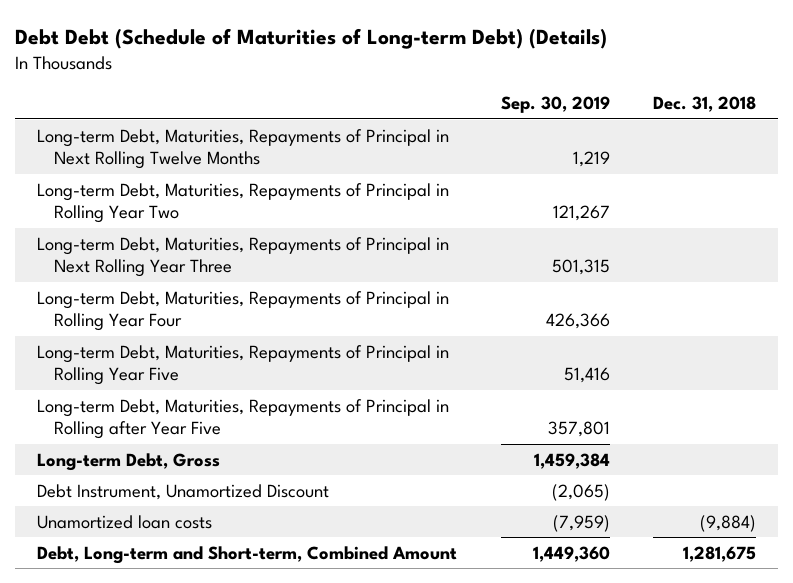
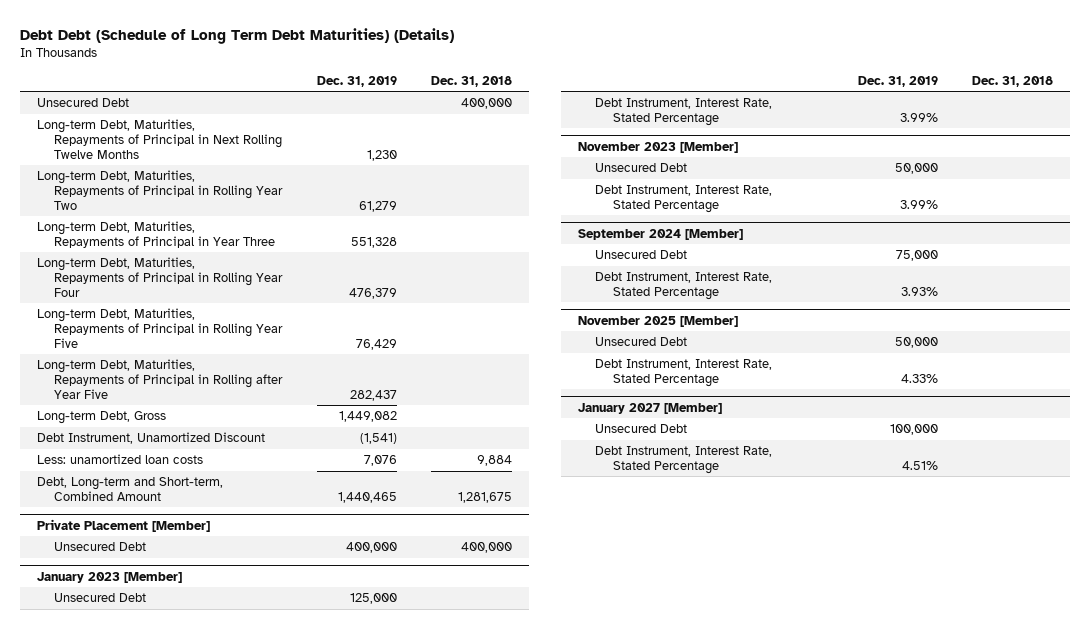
[15,28,608,50] Debt Debt (Schedule of Maturities of Long-term Debt) (Details) -> [19,27,454,44] Debt Debt (Schedule of Long Term Debt Maturities) (Details)
[500,96,610,114] Sep. 30, 2019 -> none
none -> [316,75,397,87] Dec. 31, 2019
none -> [37,98,130,108] Unsecured Debt
[36,236,449,278] Long-term Debt, Maturities, Repayments of Principal in Next Rolling Year Three -> [37,221,276,248] Long-term Debt, Maturities, Repayments of Principal in Year Three
[36,514,212,529] Unamortized loan costs -> [37,454,204,465] Less: unamortized loan costs
[700,514,757,532] (9,884) -> [476,455,512,467] 9,884
none -> [37,518,211,532] Private Placement [Member]
none -> [54,542,147,552] Unsecured Debt
none -> [37,571,183,583] January 2023 [Member]
none -> [54,593,147,603] Unsecured Debt
none -> [595,98,773,126] Debt Instrument, Interest Rate, Stated Percentage
none -> [578,141,739,153] November 2023 [Member]
none -> [595,163,688,173] Unsecured Debt
none -> [595,185,773,213] Debt Instrument, Interest Rate, Stated Percentage
none -> [578,228,744,240] September 2024 [Member]
none -> [595,250,688,260] Unsecured Debt
none -> [595,272,773,300] Debt Instrument, Interest Rate, Stated Percentage
none -> [578,315,739,327] November 2025 [Member]
none -> [595,337,688,347] Unsecured Debt
none -> [595,359,773,387] Debt Instrument, Interest Rate, Stated Percentage
none -> [578,402,723,414] January 2027 [Member]
none -> [595,424,688,434] Unsecured Debt
none -> [595,446,773,474] Debt Instrument, Interest Rate, Stated Percentage

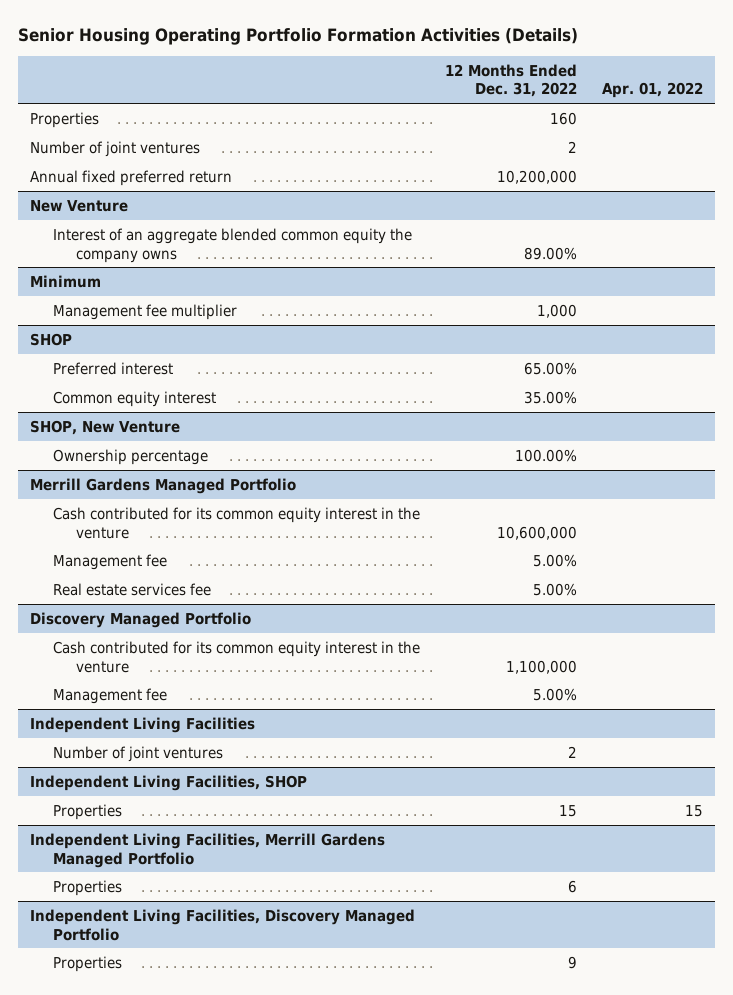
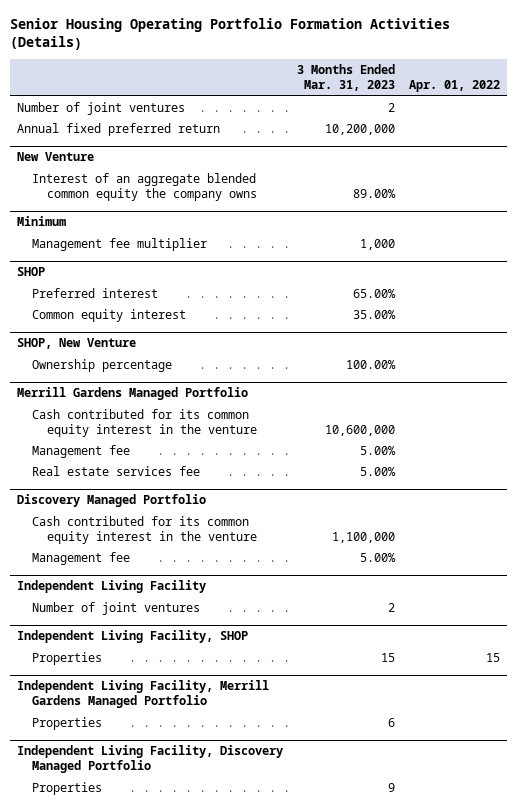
[445,63,578,98] 12 Months Ended Dec. 31, 2022 -> none
none -> [296,64,395,92] 3 Months Ended Mar. 31, 2023
[30,111,100,128] Properties -> none
[30,716,256,733] Independent Living Facilities -> [17,580,207,594] Independent Living Facility
[30,774,308,791] Independent Living Facilities, SHOP -> [17,630,249,644] Independent Living Facility, SHOP
[30,832,386,868] Independent Living Facilities, Merrill Gardens Managed Portfolio -> [17,680,270,709] Independent Living Facility, Merrill Gardens Managed Portfolio
[30,908,416,941] Independent Living Facilities, Discovery Managed Portfolio -> [17,745,284,774] Independent Living Facility, Discovery Managed Portfolio

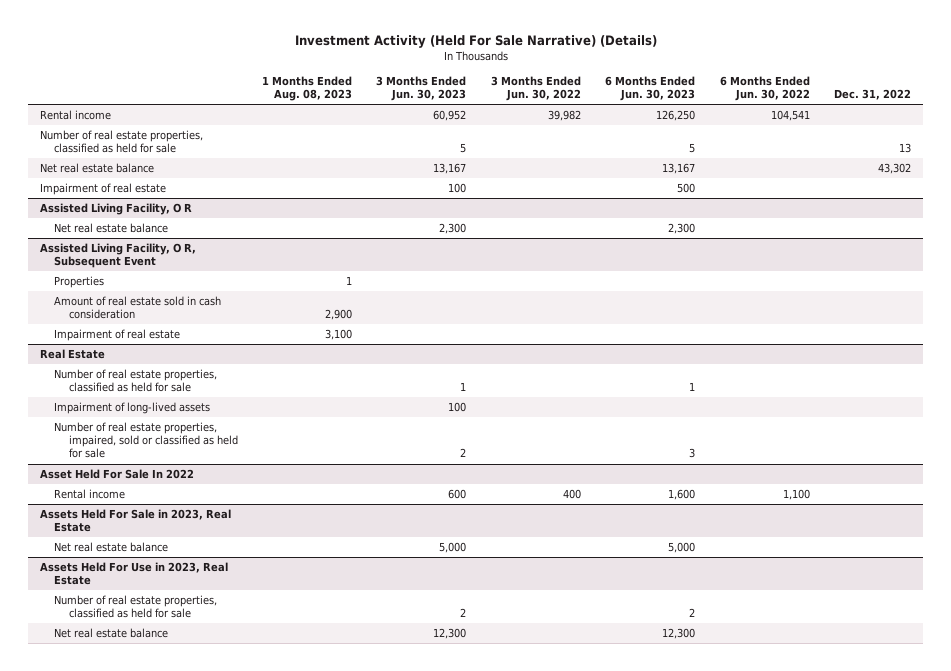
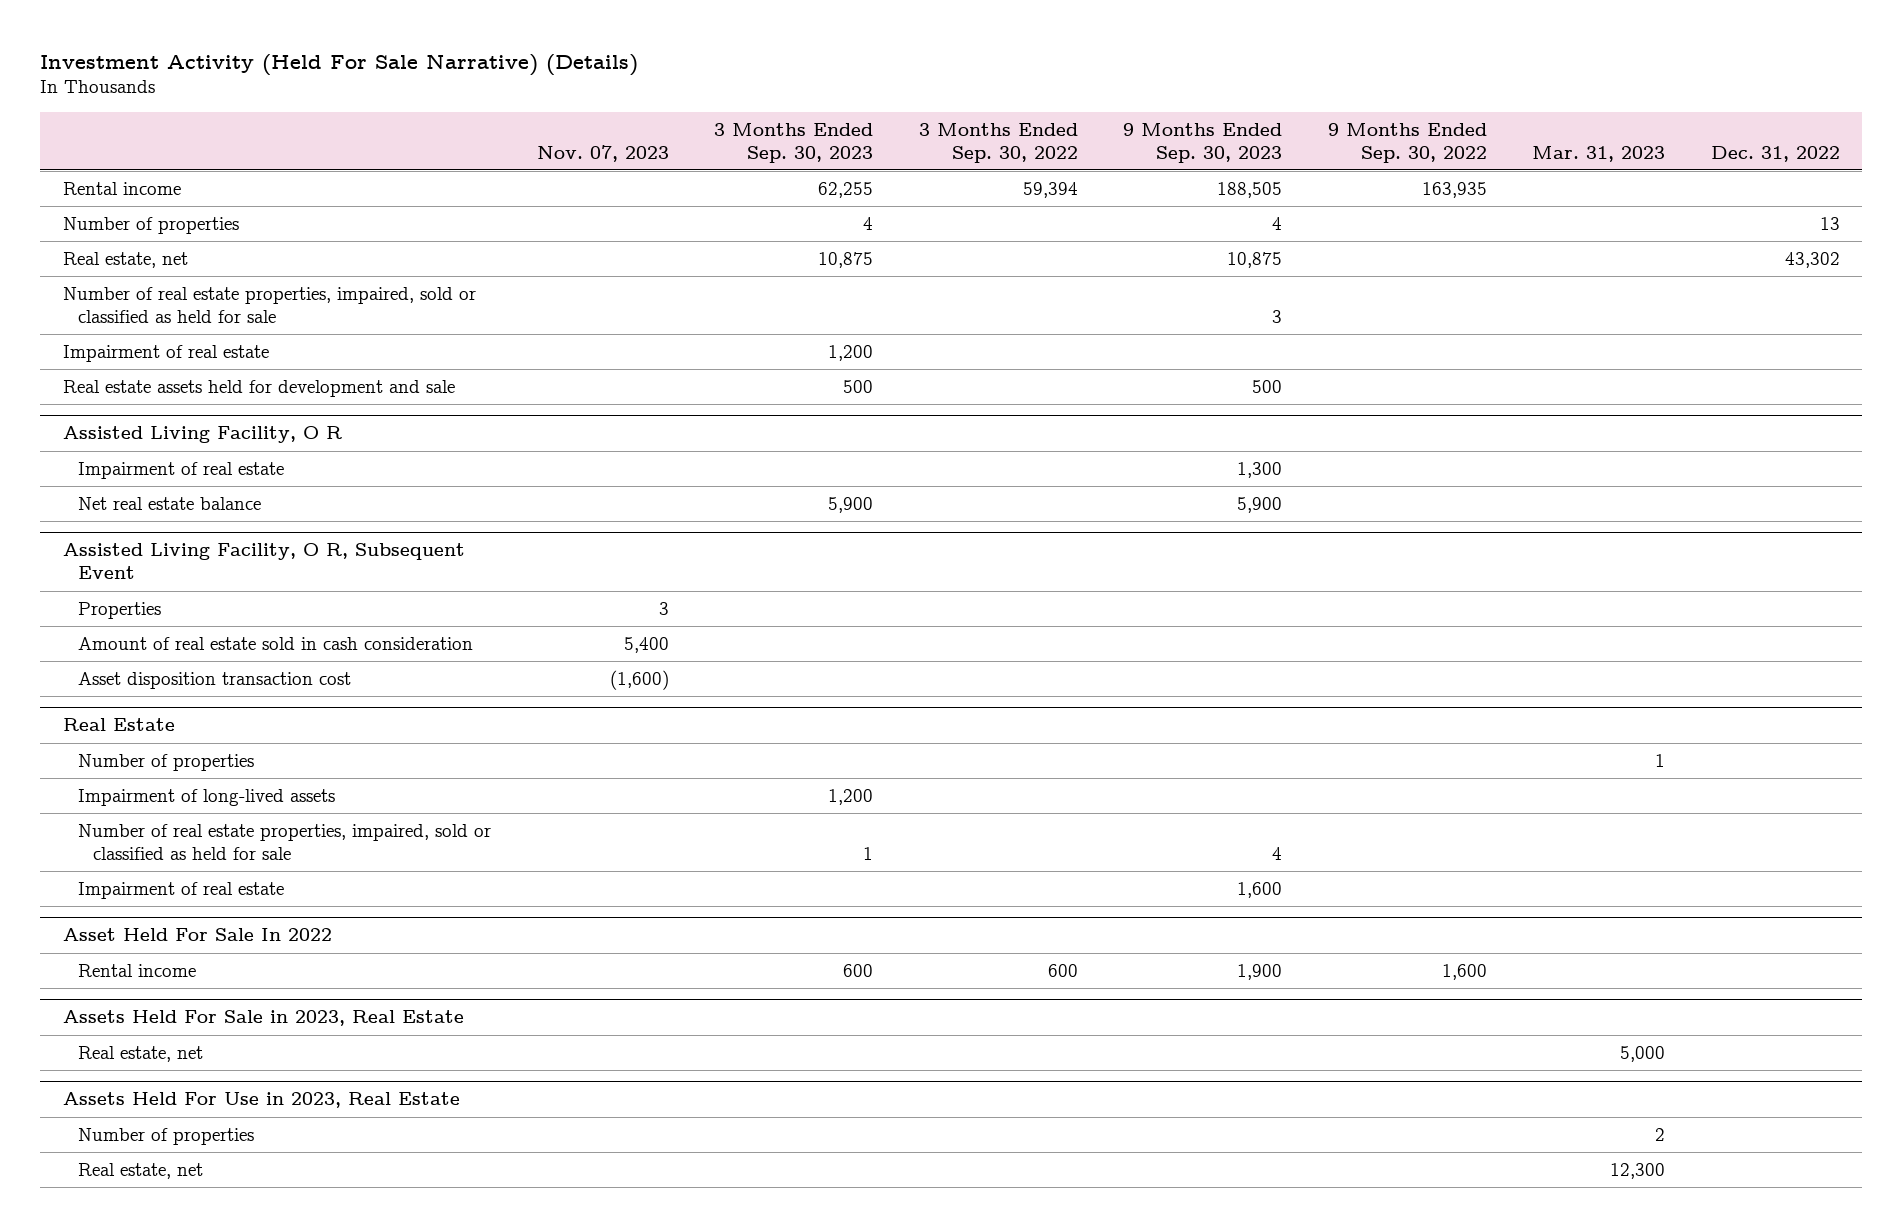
[262,76,353,102] 1 Months Ended Aug. 08, 2023 -> none
[376,76,467,102] 3 Months Ended Jun. 30, 2023 -> none
[490,76,581,102] 3 Months Ended Jun. 30, 2022 -> none
[605,76,696,102] 6 Months Ended Jun. 30, 2023 -> none
[719,76,810,102] 6 Months Ended Jun. 30, 2022 -> none
none -> [536,144,669,162] Nov. 07, 2023
none -> [714,122,874,163] 3 Months Ended Sep. 30, 2023
none -> [918,122,1078,163] 3 Months Ended Sep. 30, 2022
none -> [1123,122,1283,163] 9 Months Ended Sep. 30, 2023
none -> [1327,122,1487,163] 9 Months Ended Sep. 30, 2022
none -> [1532,145,1666,162] Mar. 31, 2023
[40,130,204,154] Number of real estate properties, classified as held for sale -> [62,217,239,235] Number of properties
[40,163,155,174] Net real estate balance -> [62,252,188,269] Real estate, net
none -> [62,287,476,323] Number of real estate properties, impaired, sold or classified as held for sale
none -> [62,380,455,398] Real estate assets held for development and sale
none -> [78,462,285,480] Impairment of real estate
[54,329,181,342] Impairment of real estate -> none
none -> [78,672,352,690] Asset disposition transaction cost
[54,369,218,393] Number of real estate properties, classified as held for sale -> [78,754,255,772] Number of properties
none -> [78,882,285,900] Impairment of real estate
[54,542,169,553] Net real estate balance -> [78,1046,204,1063] Real estate, net
[54,595,218,619] Number of real estate properties, classified as held for sale -> [78,1128,255,1146] Number of properties
[54,628,169,639] Net real estate balance -> [78,1163,204,1180] Real estate, net

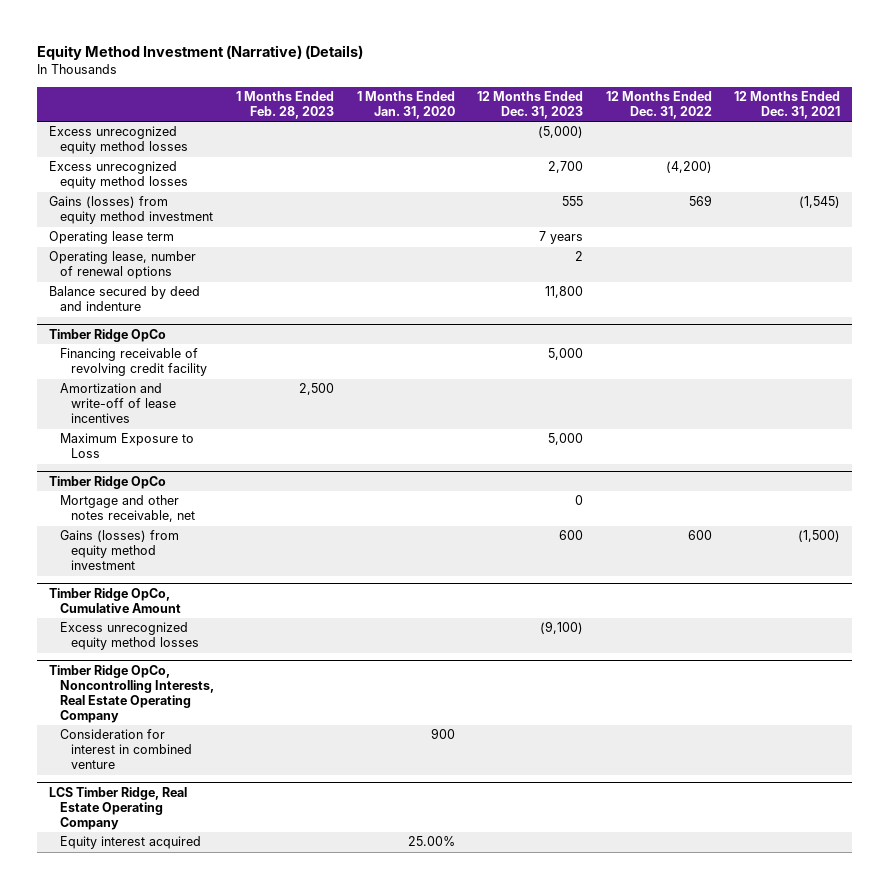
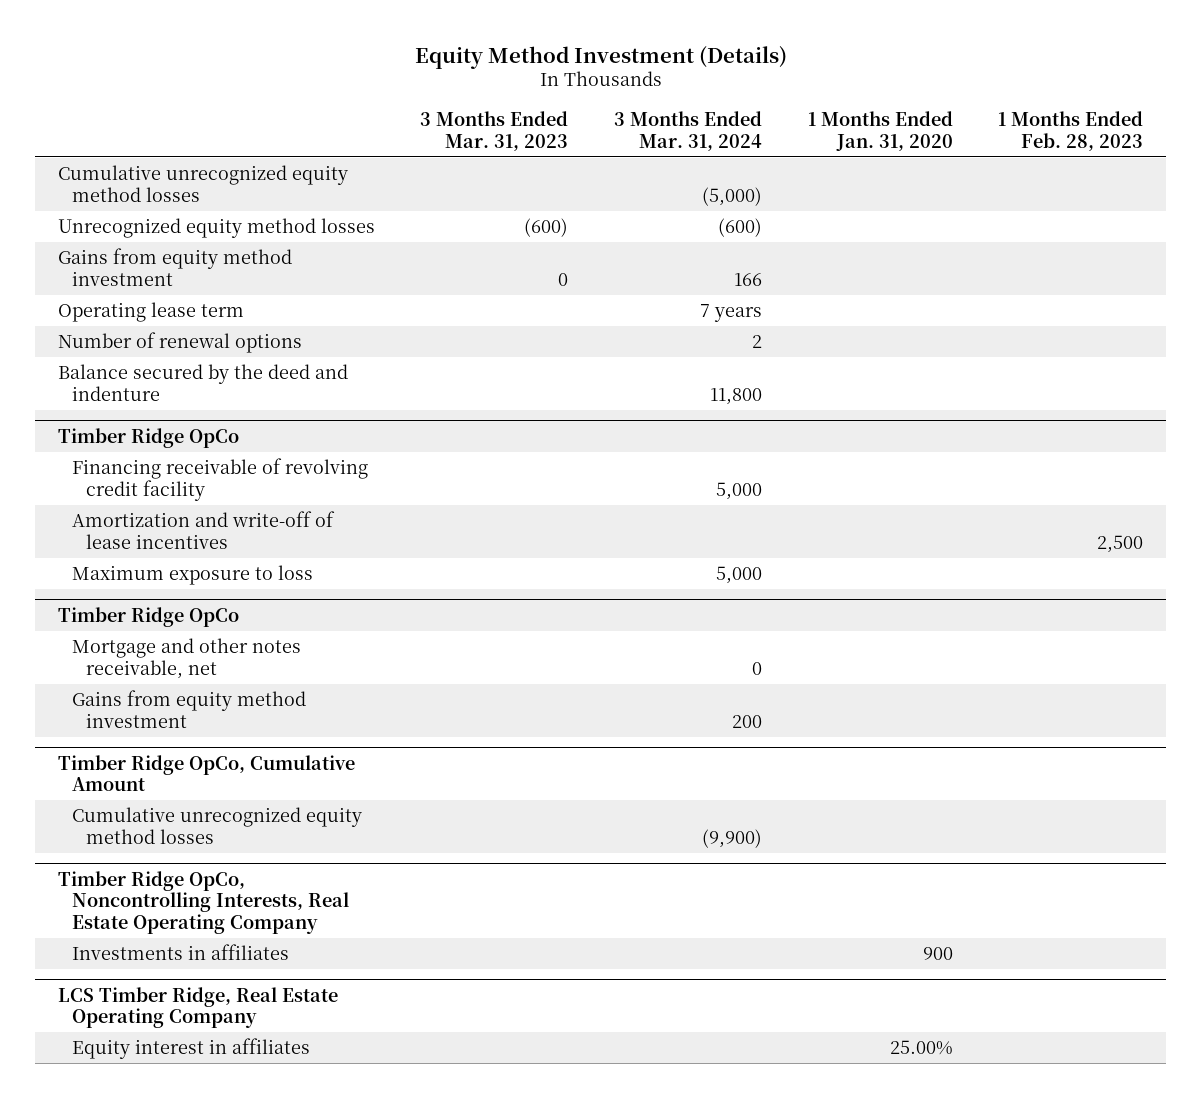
[37,45,364,61] Equity Method Investment (Narrative) (Details) -> [414,45,787,69] Equity Method Investment (Details)
[477,91,584,120] 12 Months Ended Dec. 31, 2023 -> none
[605,91,712,120] 12 Months Ended Dec. 31, 2022 -> none
[734,91,841,120] 12 Months Ended Dec. 31, 2021 -> none
none -> [420,111,569,151] 3 Months Ended Mar. 31, 2023
none -> [614,111,763,151] 3 Months Ended Mar. 31, 2024
[48,126,188,155] Excess unrecognized equity method losses -> [57,165,348,202] Cumulative unrecognized equity method losses
[48,161,188,190] Excess unrecognized equity method losses -> [57,218,375,239] Unrecognized equity method losses
[48,196,213,225] Gains (losses) from equity method investment -> [57,248,292,286] Gains from equity method investment
[48,251,196,280] Operating lease, number of renewal options -> [57,332,302,354] Number of renewal options
[48,286,200,312] Balance secured by deed and indenture -> [57,364,348,401] Balance secured by the deed and indenture
[59,433,194,459] Maximum Exposure to Loss -> [72,565,314,586] Maximum exposure to loss
[59,530,179,571] Gains (losses) from equity method investment -> [72,690,307,728] Gains from equity method investment
[59,622,199,651] Excess unrecognized equity method losses -> [72,807,363,844] Cumulative unrecognized equity method losses
[59,729,192,770] Consideration for interest in combined venture -> [72,944,290,961] Investments in affiliates
[59,836,201,850] Equity interest acquired -> [72,1038,311,1060] Equity interest in affiliates

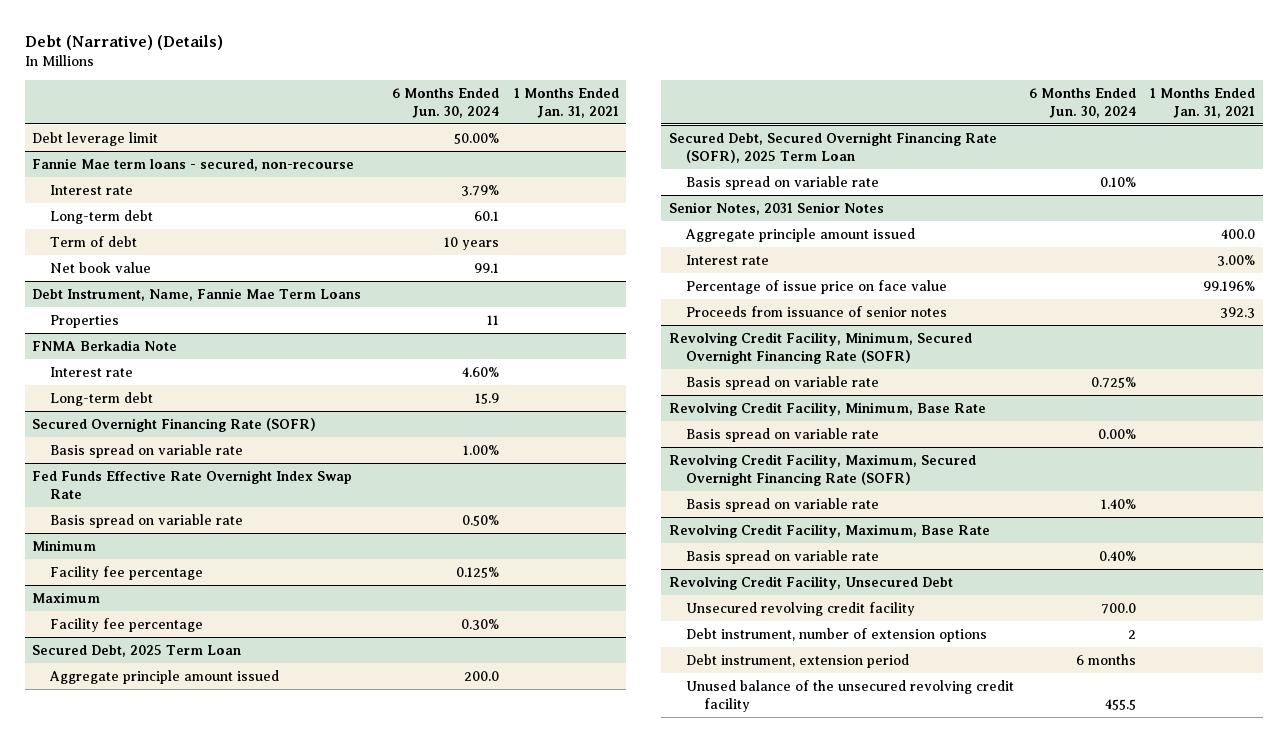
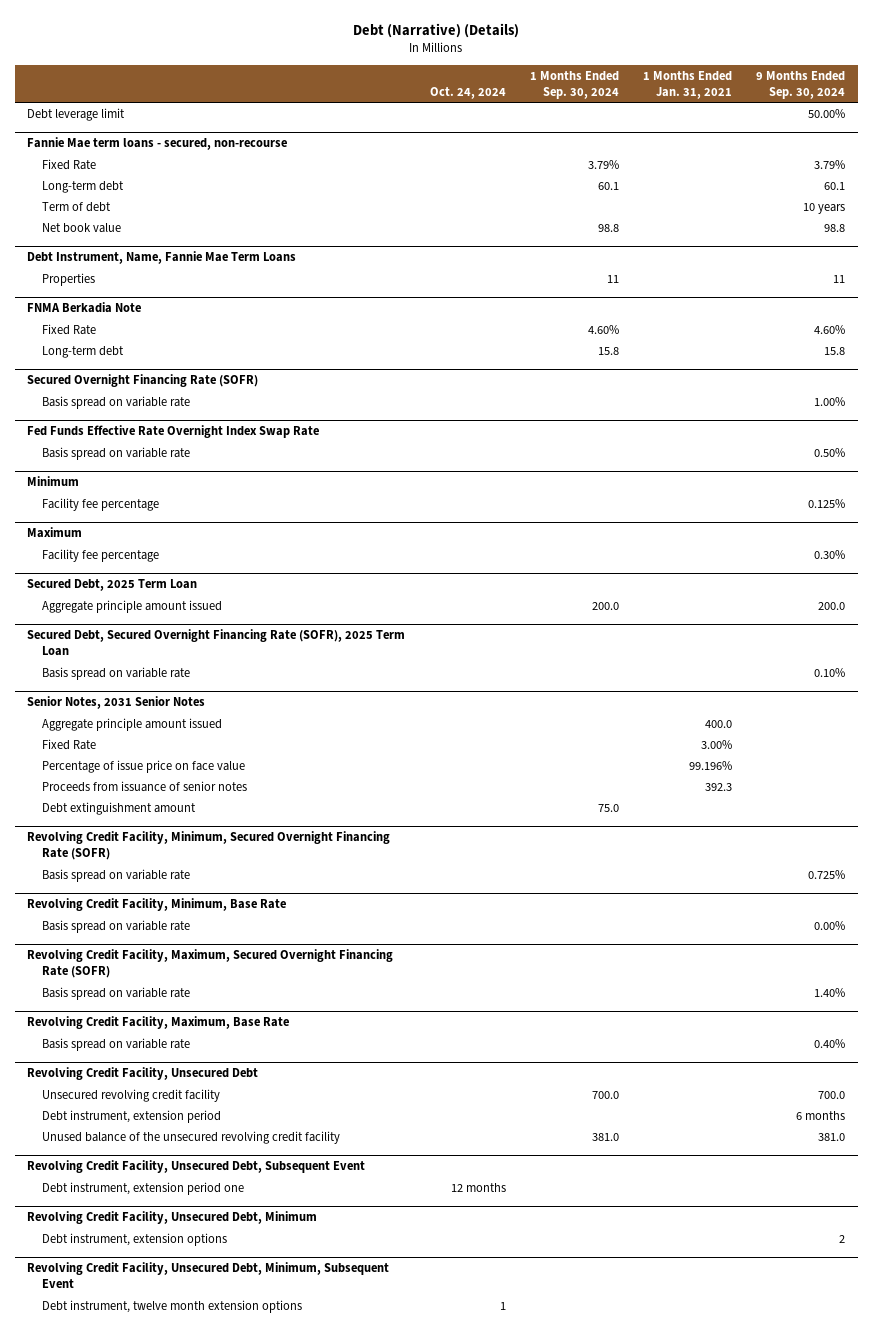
[392,87,500,118] 6 Months Ended Jun. 30, 2024 -> none
none -> [429,86,506,99] Oct. 24, 2024
none -> [529,70,619,99] 1 Months Ended Sep. 30, 2024
none -> [756,70,846,99] 9 Months Ended Sep. 30, 2024
[49,184,133,195] Interest rate -> [41,158,96,170] Fixed Rate
[49,366,133,377] Interest rate -> [41,323,96,335] Fixed Rate
[686,254,770,265] Interest rate -> [41,738,96,750] Fixed Rate
none -> [41,801,196,815] Debt extinguishment amount
[686,627,988,642] Debt instrument, number of extension options -> none
none -> [27,1160,366,1174] Revolving Credit Facility, Unsecured Debt, Subsequent Event
none -> [41,1181,244,1195] Debt instrument, extension period one
none -> [27,1211,318,1225] Revolving Credit Facility, Unsecured Debt, Minimum
none -> [41,1232,227,1246] Debt instrument, extension options
none -> [27,1262,390,1289] Revolving Credit Facility, Unsecured Debt, Minimum, Subsequent Event
none -> [41,1299,302,1313] Debt instrument, twelve month extension options

